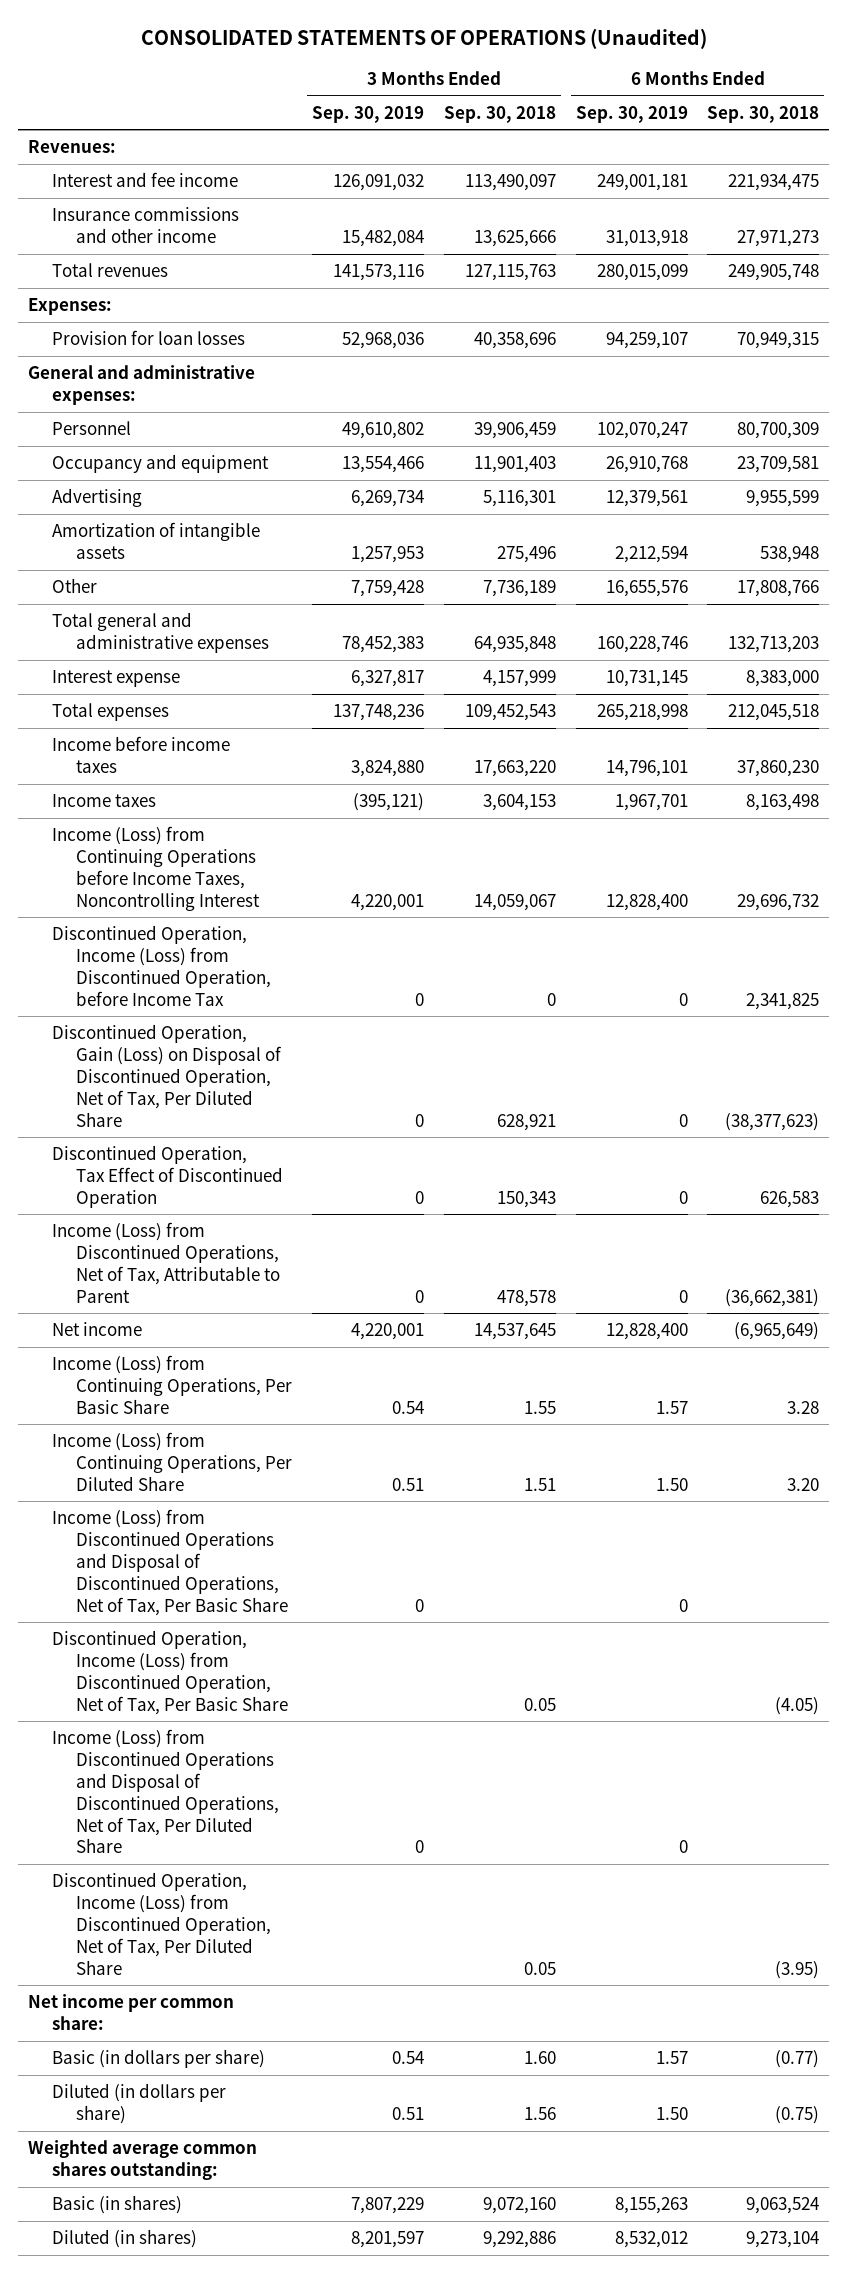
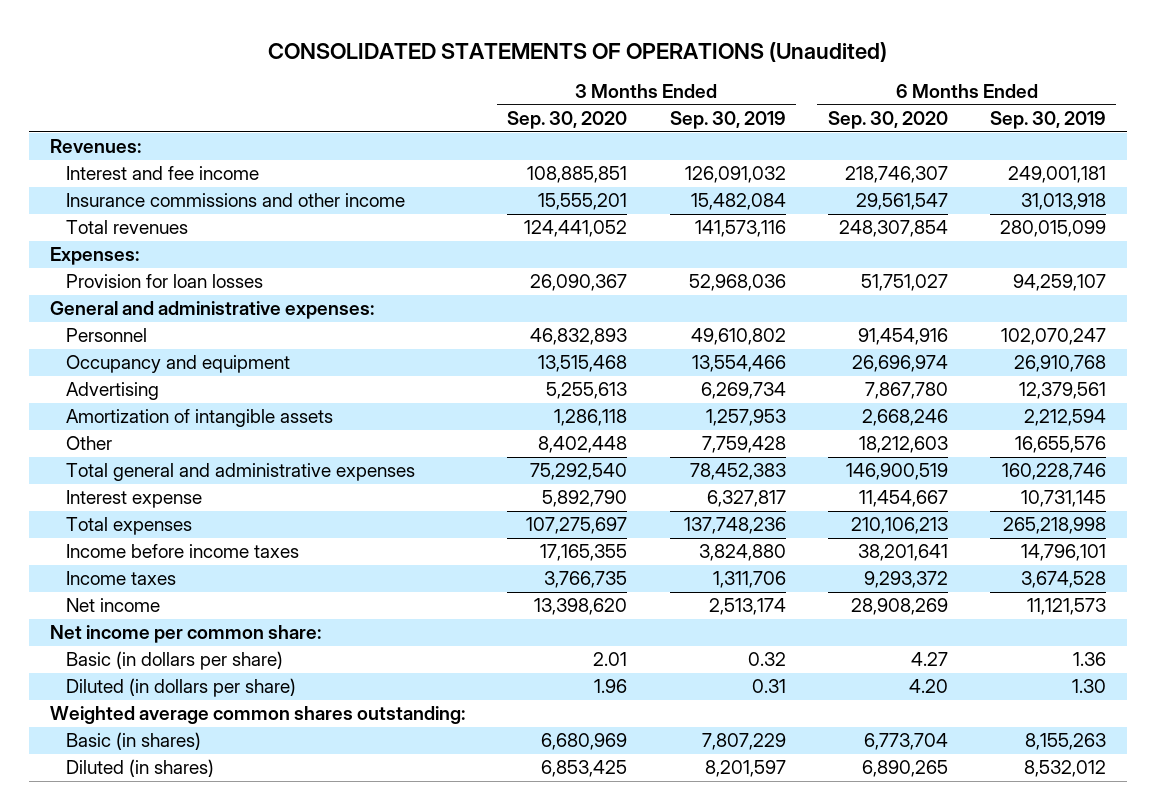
[443,105,556,123] Sep. 30, 2018 -> none
[707,105,820,123] Sep. 30, 2018 -> none
none -> [507,111,628,130] Sep. 30, 2020
none -> [827,111,948,130] Sep. 30, 2020
[52,826,261,911] Income (Loss) from Continuing Operations before Income Taxes, Noncontrolling Interest -> none
[52,925,272,1006] Discontinued Operation, Income (Loss) from Discontinued Operation, before Income Tax -> none
[52,1024,283,1127] Discontinued Operation, Gain (Loss) on Disposal of Discontinued Operation, Net of Tax, Per Diluted Share -> none
[52,1145,284,1208] Discontinued Operation, Tax Effect of Discontinued Operation -> none
[52,1222,281,1303] Income (Loss) from Discontinued Operations, Net of Tax, Attributable to Parent -> none
[52,1355,293,1414] Income (Loss) from Continuing Operations, Per Basic Share -> none
[52,1432,293,1491] Income (Loss) from Continuing Operations, Per Diluted Share -> none
[52,1509,289,1616] Income (Loss) from Discontinued Operations and Disposal of Discontinued Operations, Net of Tax, Per Basic Share -> none
[52,1630,289,1715] Discontinued Operation, Income (Loss) from Discontinued Operation, Net of Tax, Per Basic Share -> none
[52,1729,280,1854] Income (Loss) from Discontinued Operations and Disposal of Discontinued Operations, Net of Tax, Per Diluted Share -> none
[52,1872,272,1975] Discontinued Operation, Income (Loss) from Discontinued Operation, Net of Tax, Per Diluted Share -> none
[352,793,424,812] (395,121) -> [712,571,786,589] 1,311,706
[614,794,688,812] 1,967,701 -> [1020,571,1106,589] 3,674,528
[350,1323,424,1341] 4,220,001 -> [708,598,786,616] 2,513,174
[605,1323,688,1341] 12,828,400 -> [1026,598,1106,616] 11,121,573
[391,2051,424,2065] 0.54 -> [747,652,786,667] 0.32
[655,2051,688,2065] 1.57 -> [1072,652,1106,667] 1.36
[391,2106,424,2120] 0.51 -> [751,679,786,694] 0.31
[655,2106,688,2120] 1.50 -> [1071,679,1106,694] 1.30

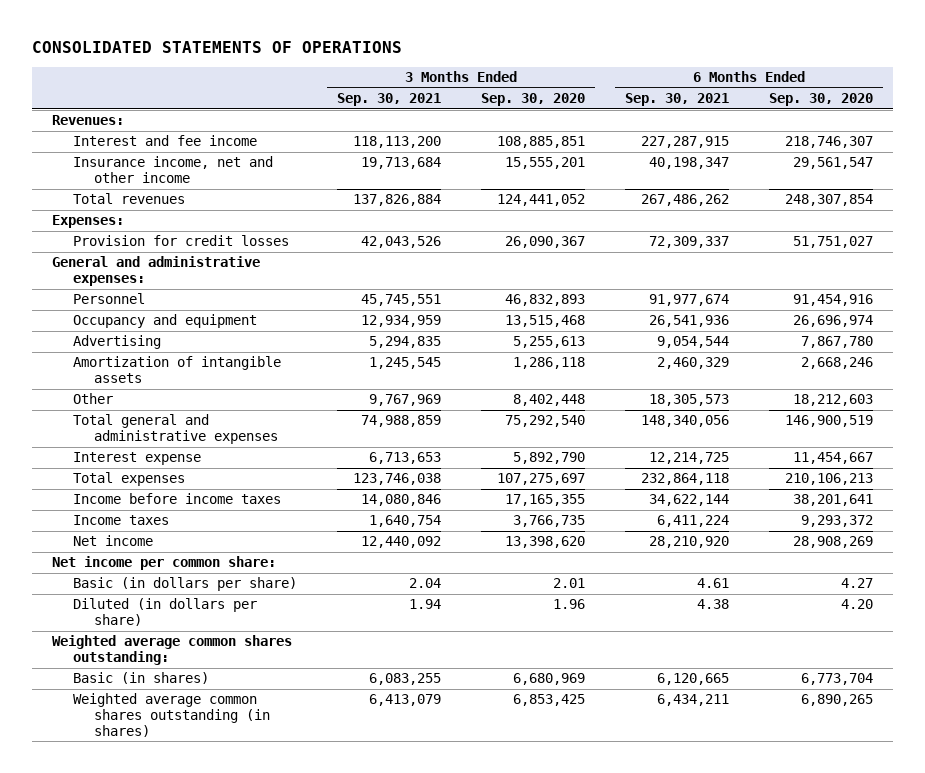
[268,41,888,62] CONSOLIDATED STATEMENTS OF OPERATIONS (Unaudited) -> [31,40,402,53] CONSOLIDATED STATEMENTS OF OPERATIONS
[669,111,786,130] Sep. 30, 2019 -> none
[989,111,1106,130] Sep. 30, 2019 -> none
none -> [336,93,441,107] Sep. 30, 2021
none -> [624,93,729,107] Sep. 30, 2021
[66,193,406,208] Insurance commissions and other income -> [72,156,273,184] Insurance income, net and other income
[66,274,264,289] Provision for loan losses -> [72,235,289,247] Provision for credit losses
[66,759,215,778] Diluted (in shares) -> [72,693,271,737] Weighted average common shares outstanding (in shares)

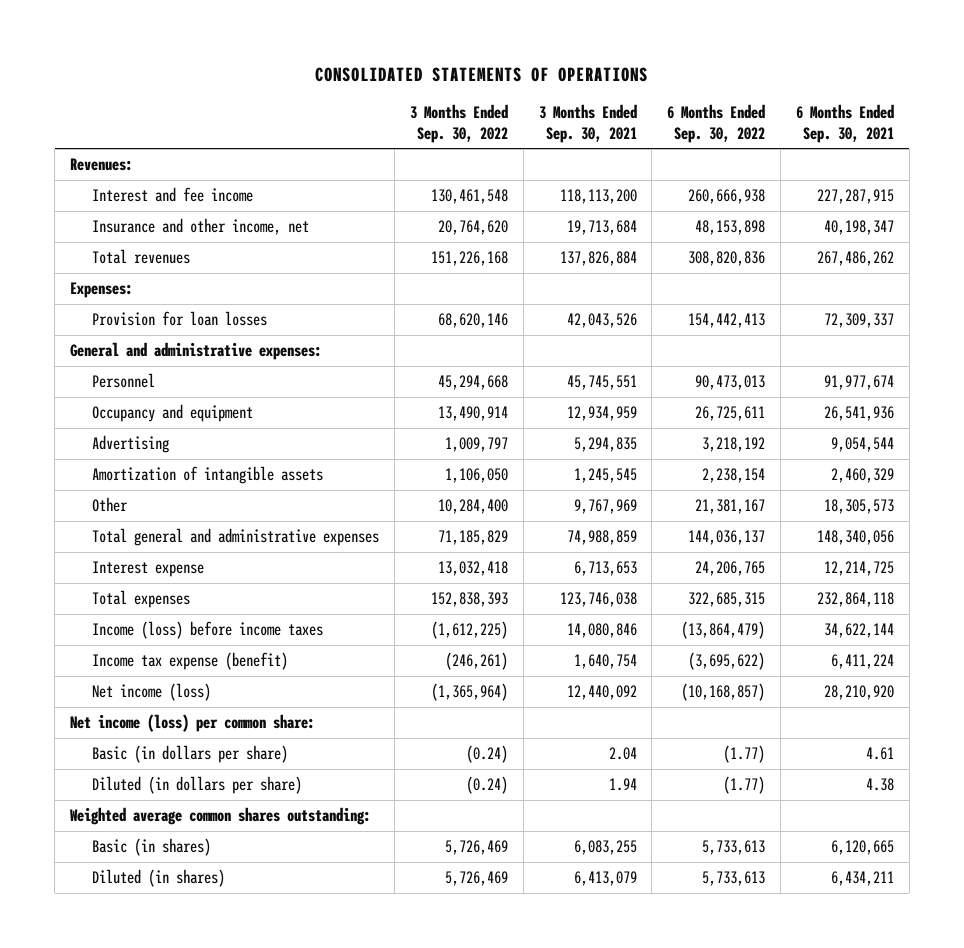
[480,93,585,107] Sep. 30, 2020 -> none
[768,93,873,107] Sep. 30, 2020 -> none
none -> [410,104,509,143] 3 Months Ended Sep. 30, 2022
none -> [667,104,766,143] 6 Months Ended Sep. 30, 2022
[72,156,273,184] Insurance income, net and other income -> [92,218,310,236] Insurance and other income, net
[72,235,289,247] Provision for credit losses -> [92,311,268,327] Provision for loan losses
[72,493,281,505] Income before income taxes -> [92,621,324,640] Income (loss) before income taxes
[72,515,169,526] Income taxes -> [92,652,289,671] Income tax expense (benefit)
[72,535,153,547] Net income -> [92,683,212,702] Net income (loss)
[51,556,276,571] Net income per common share: -> [70,714,316,733] Net income (loss) per common share:
[72,693,271,737] Weighted average common shares outstanding (in shares) -> [92,869,226,888] Diluted (in shares)

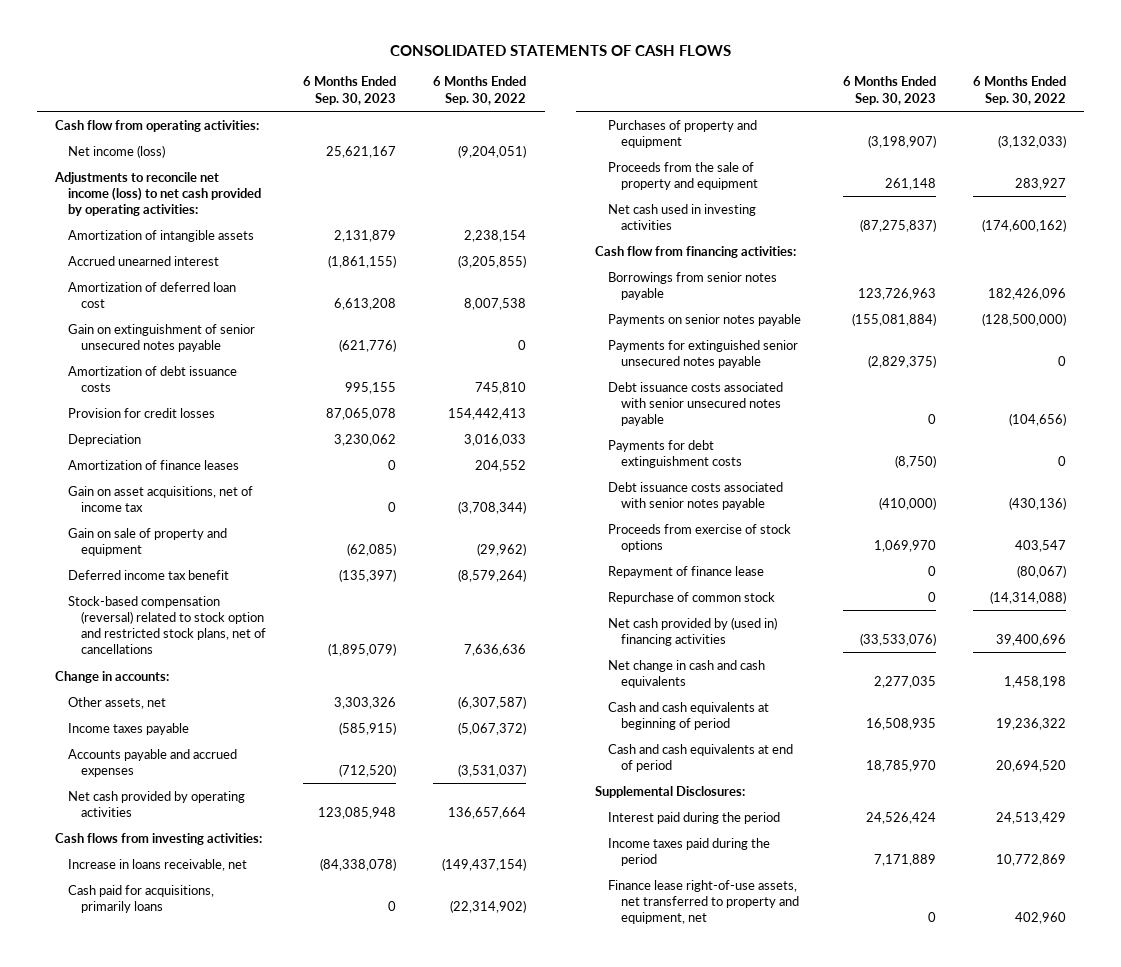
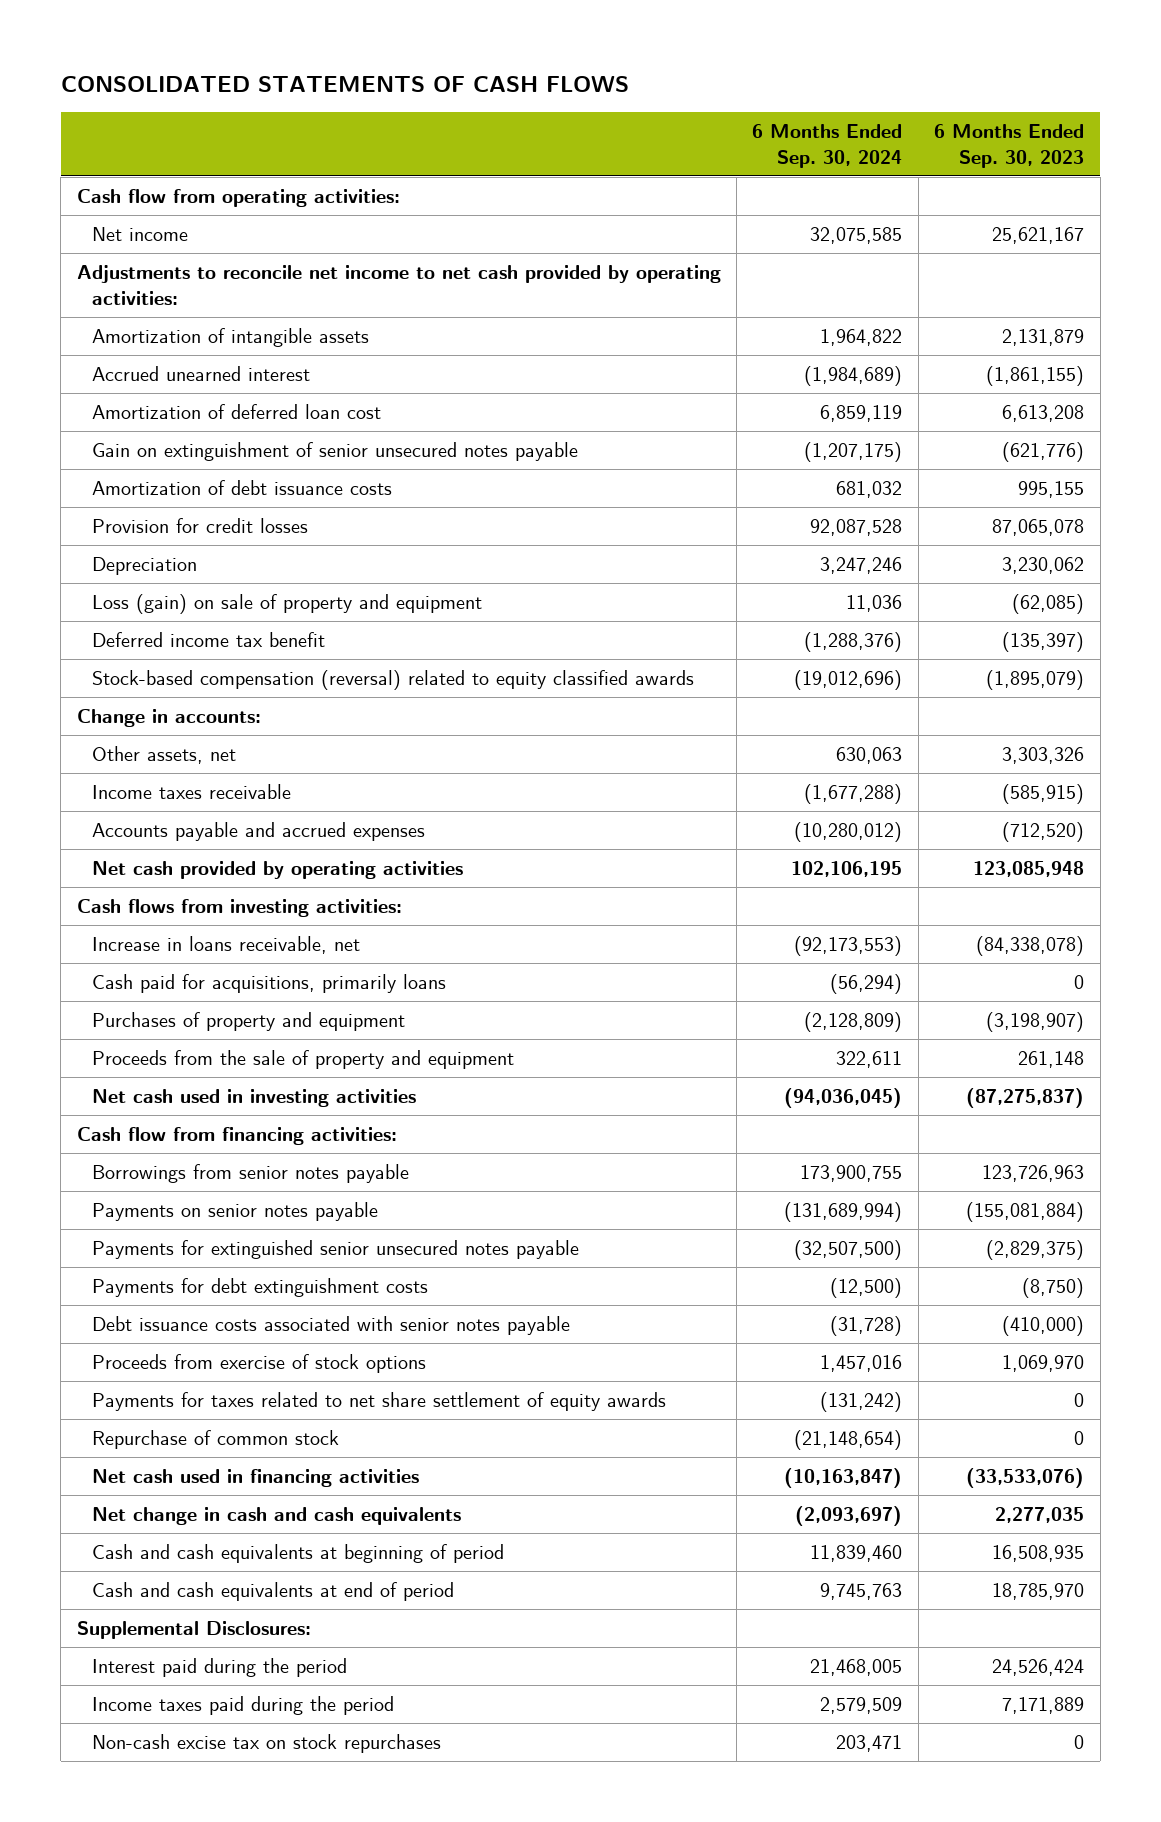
[433,76,527,105] 6 Months Ended Sep. 30, 2022 -> none
none -> [752,123,903,168] 6 Months Ended Sep. 30, 2024
[68,144,166,158] Net income (loss) -> [92,227,189,242] Net income
[54,171,262,216] Adjustments to reconcile net income (loss) to net cash provided by operating activities: -> [76,265,721,305] Adjustments to reconcile net income to net cash provided by operating activities:
[68,459,240,470] Amortization of finance leases -> none
[68,485,254,512] Gain on asset acquisitions, net of income tax -> none
[68,527,228,556] Gain on sale of property and equipment -> [92,594,483,615] Loss (gain) on sale of property and equipment
[68,595,267,654] Stock-based compensation (reversal) related to stock option and restricted stock plans, net of cancellations -> [92,670,695,691] Stock-based compensation (reversal) related to equity classified awards
[68,722,190,735] Income taxes payable -> [92,784,292,800] Income taxes receivable
[607,381,783,426] Debt issuance costs associated with senior unsecured notes payable -> none
[607,565,764,578] Repayment of finance lease -> none
none -> [92,1392,667,1412] Payments for taxes related to net share settlement of equity awards
[607,616,777,646] Net cash provided by (used in) financing activities -> [92,1469,420,1488] Net cash used in financing activities
[607,879,799,924] Finance lease right-of-use assets, net transferred to property and equipment, net -> none
none -> [92,1734,442,1754] Non-cash excise tax on stock repurchases

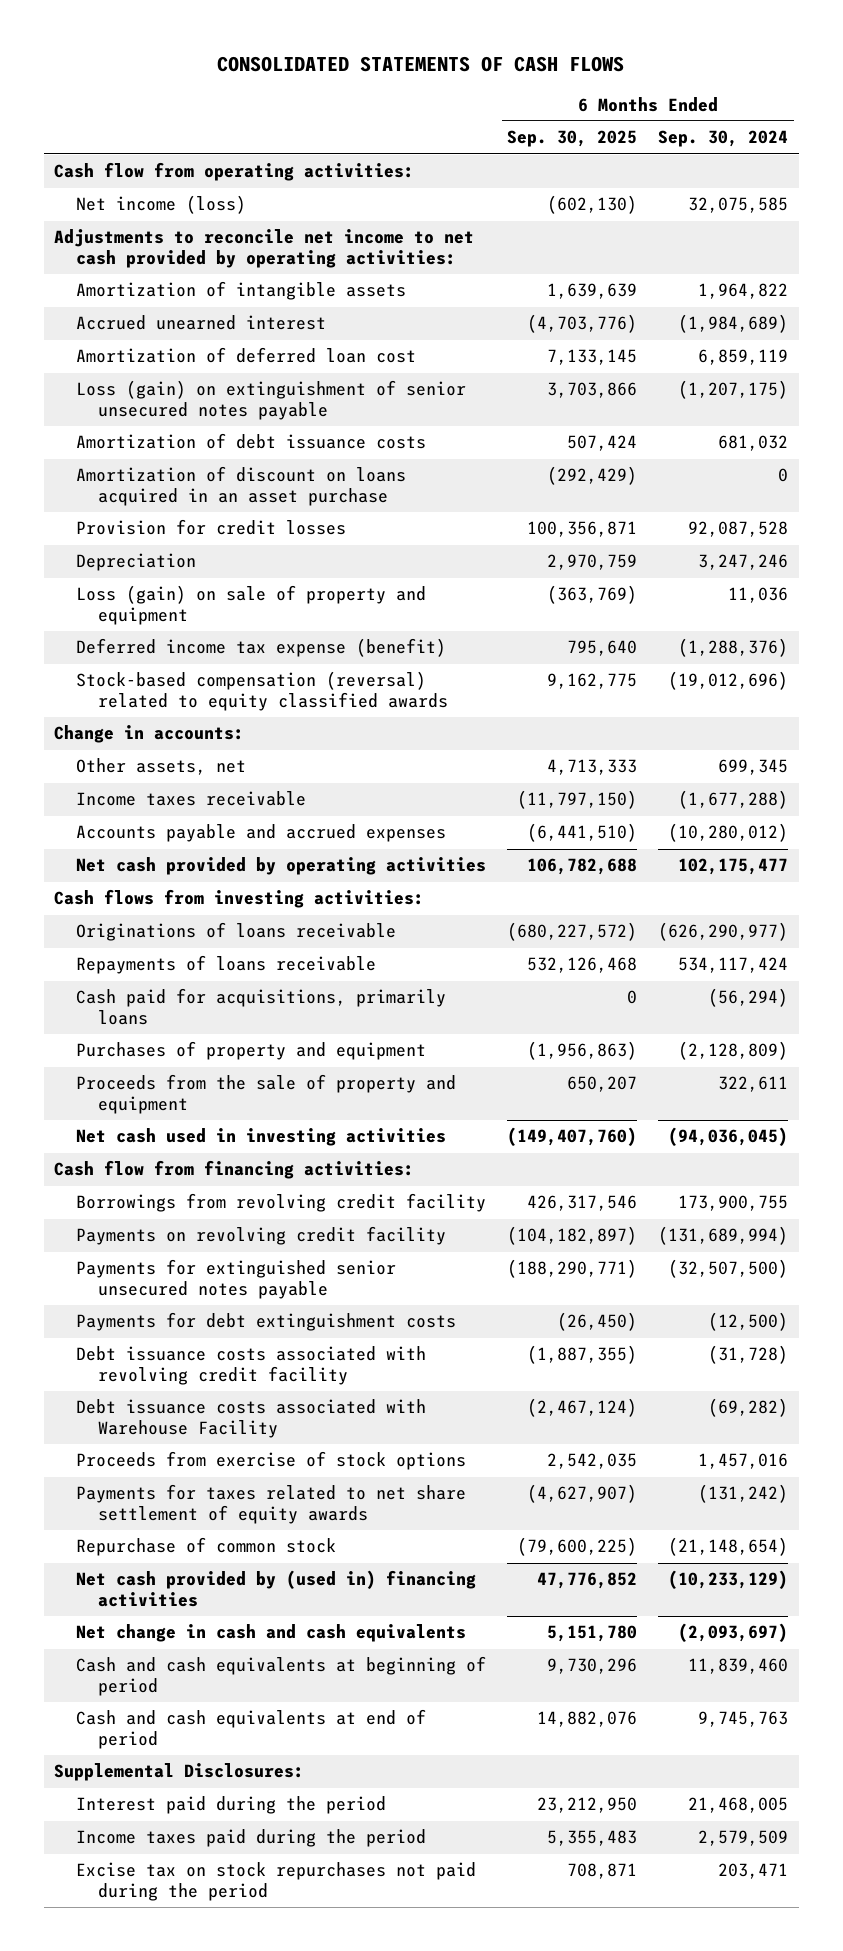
[934,123,1085,168] 6 Months Ended Sep. 30, 2023 -> none
none -> [507,130,638,148] Sep. 30, 2025
[92,227,189,242] Net income -> [76,195,247,215] Net income (loss)
[92,442,579,462] Gain on extinguishment of senior unsecured notes payable -> [76,380,467,420] Loss (gain) on extinguishment of senior unsecured notes payable
none -> [76,466,407,506] Amortization of discount on loans acquired in an asset purchase
[92,632,326,648] Deferred income tax benefit -> [76,638,447,658] Deferred income tax expense (benefit)
[836,747,903,765] 630,063 -> [718,759,789,776] 699,345
[791,861,903,878] 102,106,195 -> [678,858,789,876] 102,175,477
[92,936,361,955] Increase in loans receivable, net -> [76,922,397,942] Originations of loans receivable
[794,936,903,957] (92,173,553) -> [658,922,789,942] (626,290,977)
none -> [76,955,377,975] Repayments of loans receivable
[92,1164,410,1184] Borrowings from senior notes payable -> [76,1193,487,1213] Borrowings from revolving credit facility
[92,1202,379,1222] Payments on senior notes payable -> [76,1226,447,1246] Payments on revolving credit facility
[92,1316,571,1336] Debt issuance costs associated with senior notes payable -> [76,1346,427,1385] Debt issuance costs associated with revolving credit facility
none -> [76,1399,427,1438] Debt issuance costs associated with Warehouse Facility
[92,1469,420,1488] Net cash used in financing activities -> [76,1570,477,1607] Net cash provided by (used in) financing activities
[784,1468,903,1489] (10,163,847) -> [668,1570,789,1590] (10,233,129)
[92,1734,442,1754] Non-cash excise tax on stock repurchases -> [76,1862,477,1901] Excise tax on stock repurchases not paid during the period

